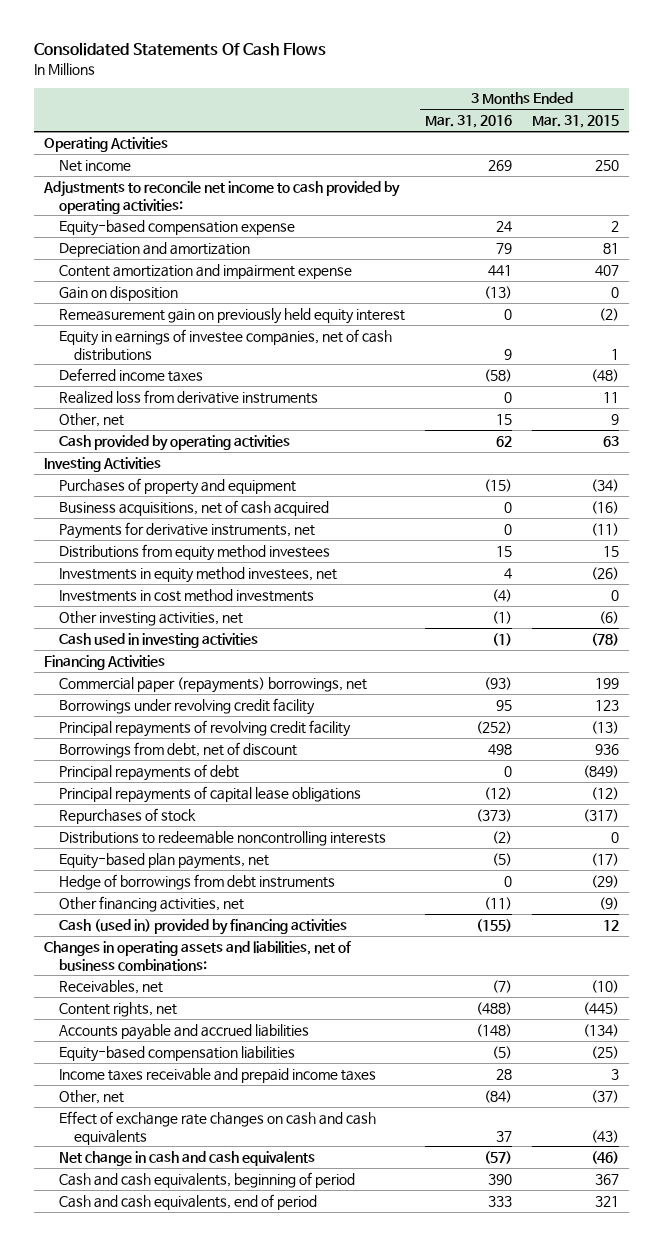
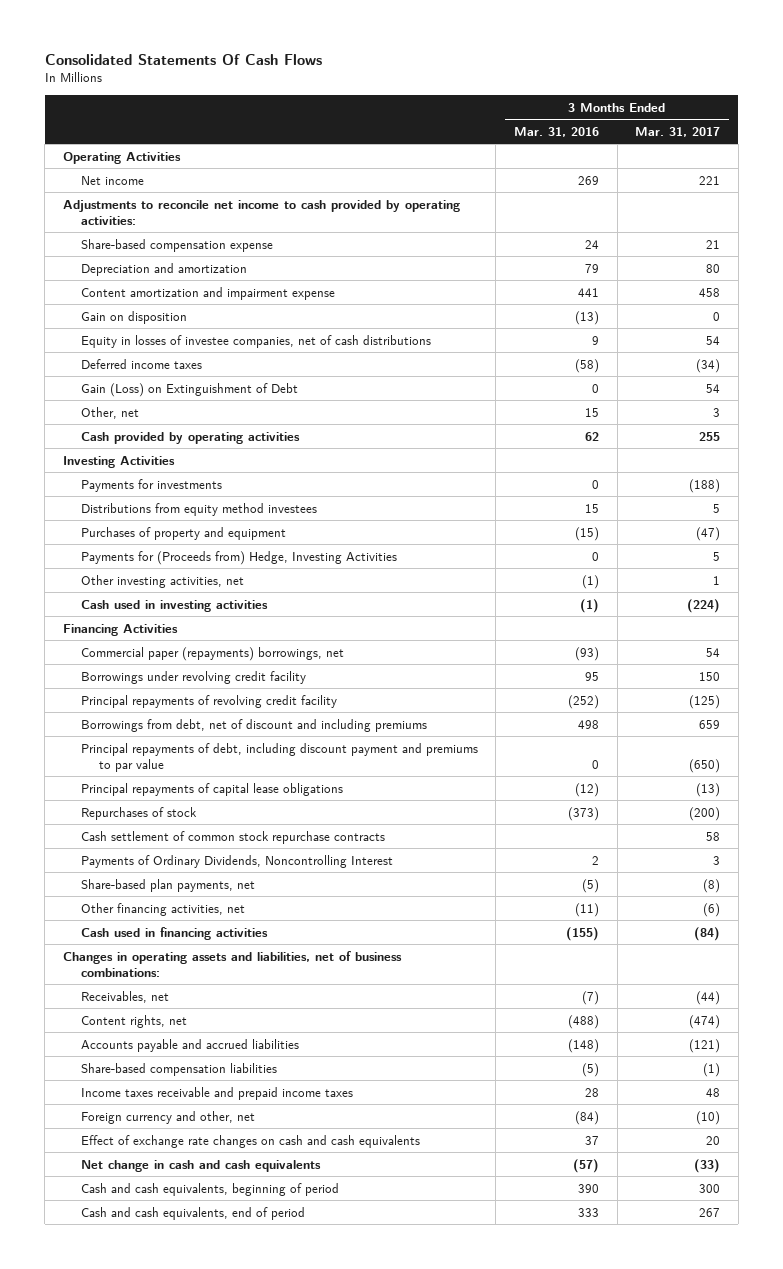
[531,115,619,129] Mar. 31, 2015 -> none
none -> [635,126,721,137] Mar. 31, 2017
[58,219,295,236] Equity-based compensation expense -> [80,238,273,252] Share-based compensation expense
[58,307,405,324] Remeasurement gain on previously held equity interest -> none
[58,328,392,361] Equity in earnings of investee companies, net of cash distributions -> [80,334,431,348] Equity in losses of investee companies, net of cash distributions
[58,389,318,404] Realized loss from derivative instruments -> none
none -> [80,382,298,397] Gain (Loss) on Extinguishment of Debt
[58,499,329,516] Business acquisitions, net of cash acquired -> none
[58,521,315,539] Payments for derivative instruments, net -> none
none -> [80,478,222,492] Payments for investments
[58,566,337,583] Investments in equity method investees, net -> none
[58,588,314,602] Investments in cost method investments -> none
[58,477,296,495] Purchases of property and equipment -> [80,526,286,540] Purchases of property and equipment
none -> [80,550,397,565] Payments for (Proceeds from) Hedge, Investing Activities
[58,741,297,758] Borrowings from debt, net of discount -> [80,718,427,732] Borrowings from debt, net of discount and including premiums
[58,763,239,781] Principal repayments of debt -> [80,742,478,772] Principal repayments of debt, including discount payment and premiums to par value
[58,873,335,890] Hedge of borrowings from debt instruments -> none
none -> [80,830,385,844] Cash settlement of common stock repurchase contracts
[58,830,386,846] Distributions to redeemable noncontrolling interests -> [80,854,393,868] Payments of Ordinary Dividends, Noncontrolling Interest
[491,830,512,844] (2) -> [592,855,600,865] 2
[58,852,269,869] Equity-based plan payments, net -> [80,878,255,892] Share-based plan payments, net
[58,918,347,935] Cash (used in) provided by financing activities -> [80,926,268,940] Cash used in financing activities
[58,1045,295,1062] Equity-based compensation liabilities -> [80,1062,277,1076] Share-based compensation liabilities
[58,1089,124,1104] Other, net -> [80,1110,255,1124] Foreign currency and other, net

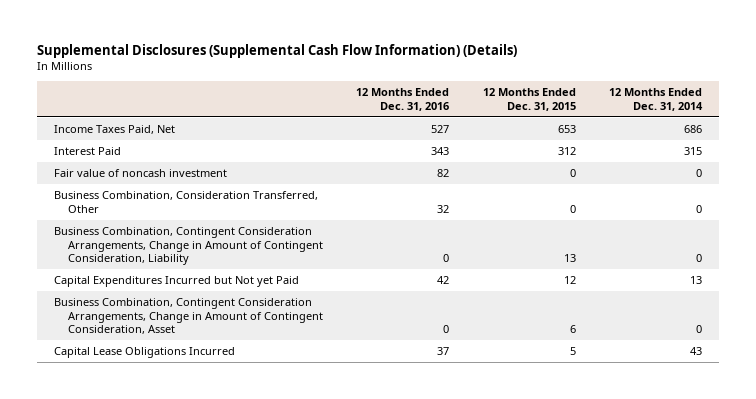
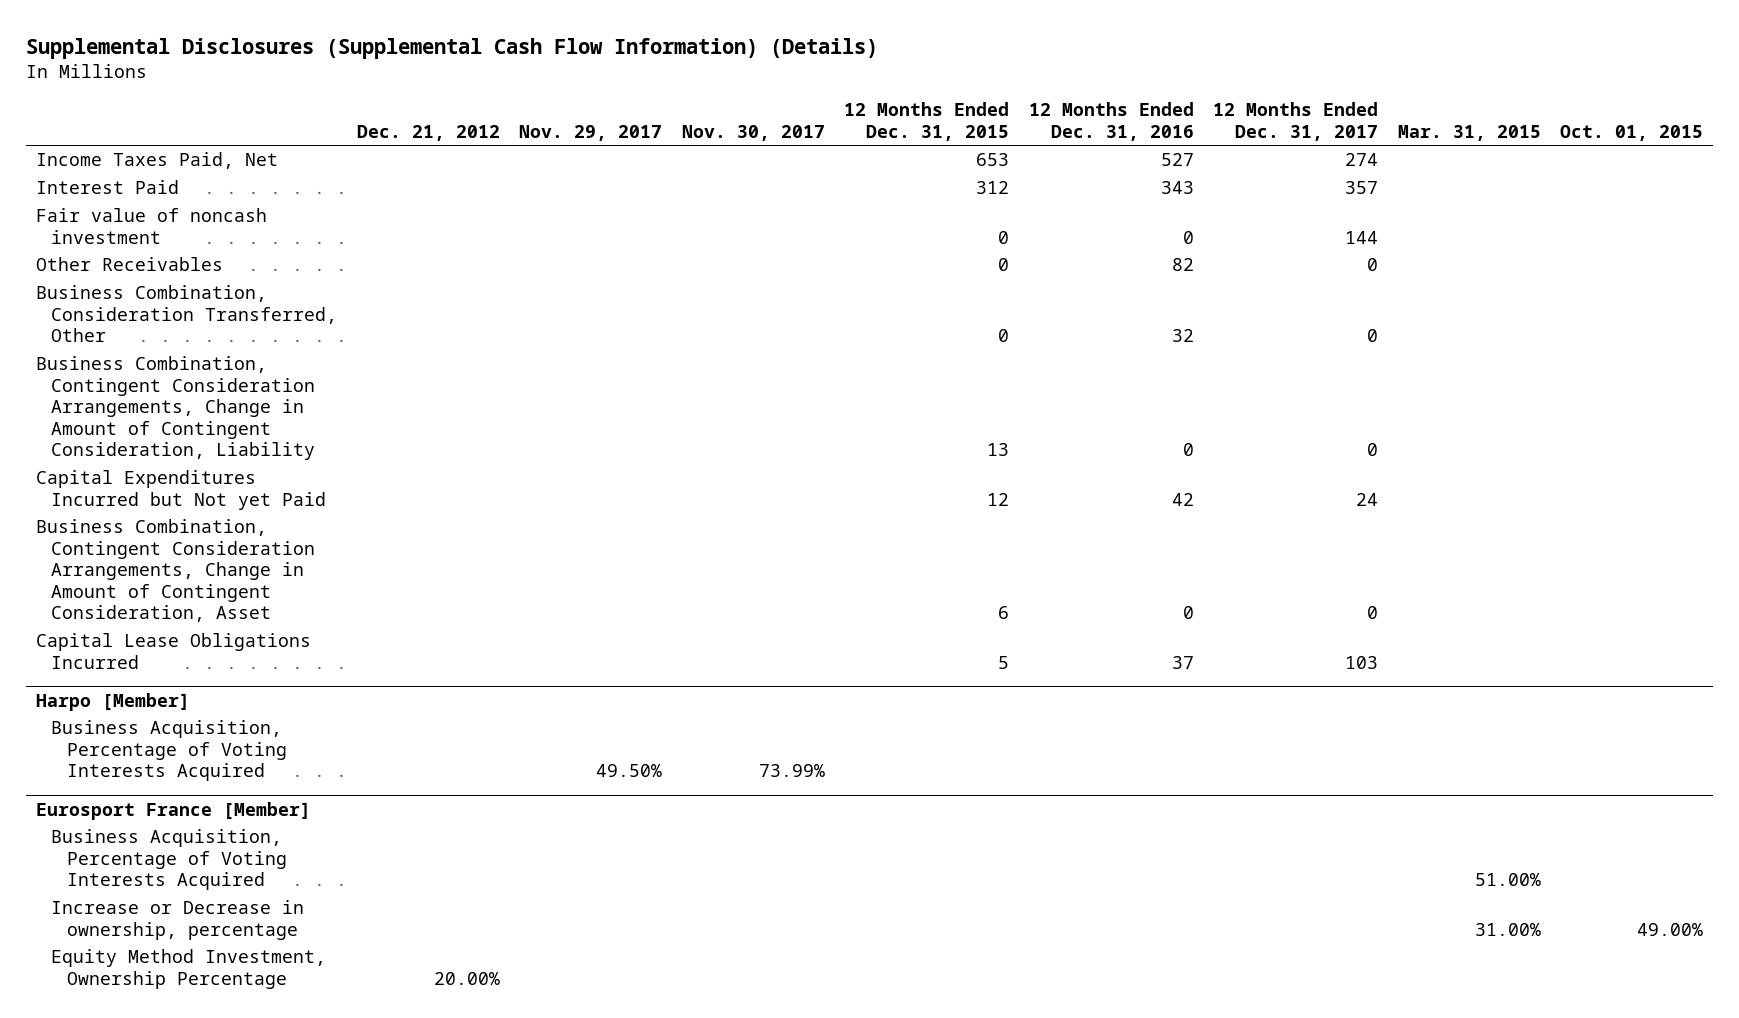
[609,88,704,111] 12 Months Ended Dec. 31, 2014 -> none
none -> [356,125,500,142] Dec. 21, 2012
none -> [519,125,663,142] Nov. 29, 2017
none -> [681,125,825,142] Nov. 30, 2017
none -> [1213,102,1379,142] 12 Months Ended Dec. 31, 2017
none -> [1397,125,1541,142] Mar. 31, 2015
none -> [1559,125,1703,142] Oct. 01, 2015
[437,169,450,178] 82 -> [1182,230,1194,244] 0
none -> [35,257,223,272] Other Receivables
none -> [35,693,190,712] Harpo [Member]
none -> [51,720,287,782] Business Acquisition, Percentage of Voting Interests Acquired
none -> [35,802,311,821] Eurosport France [Member]
none -> [51,829,287,891] Business Acquisition, Percentage of Voting Interests Acquired
none -> [51,900,305,940] Increase or Decrease in ownership, percentage
none -> [51,949,327,989] Equity Method Investment, Ownership Percentage

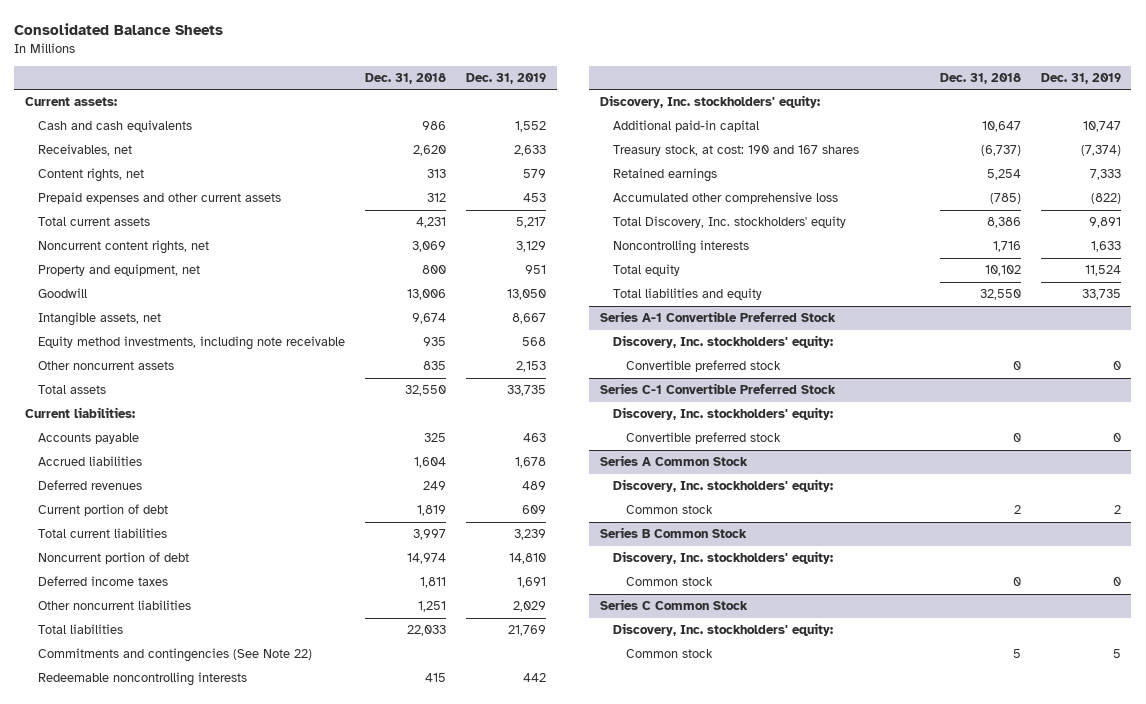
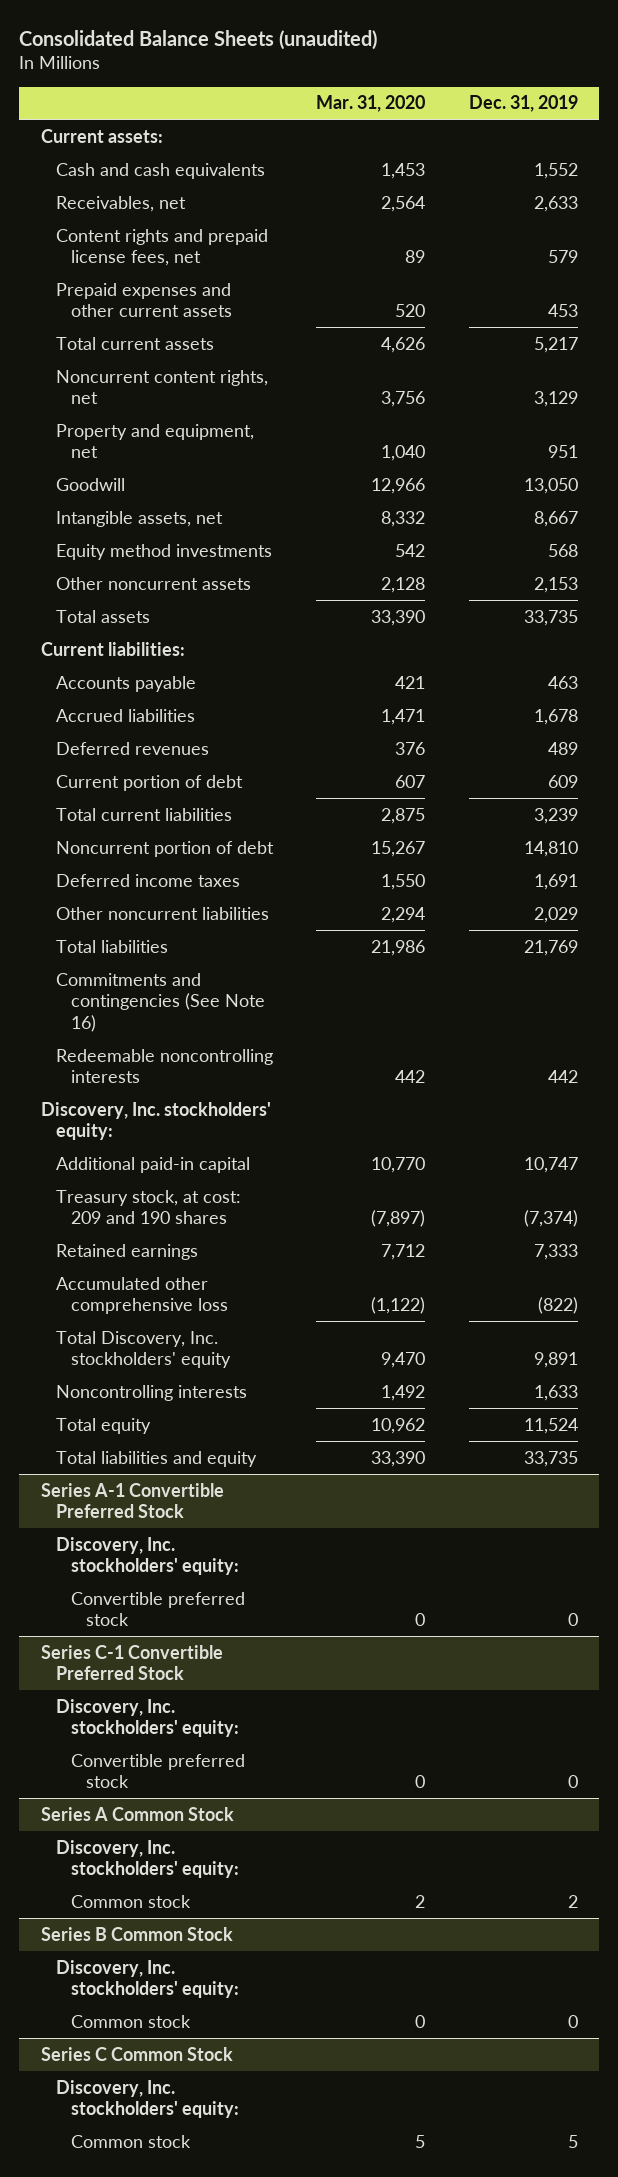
[14,22,224,35] Consolidated Balance Sheets -> [18,29,377,50] Consolidated Balance Sheets (unaudited)
[364,72,446,84] Dec. 31, 2018 -> none
none -> [316,95,426,113] Mar. 31, 2020
[37,168,144,183] Content rights, net -> [55,228,268,267] Content rights and prepaid license fees, net
[37,336,345,351] Equity method investments, including note receivable -> [55,543,272,560] Equity method investments
[37,648,312,663] Commitments and contingencies (See Note 22) -> [55,972,265,1032] Commitments and contingencies (See Note 16)
[612,145,859,157] Treasury stock, at cost: 190 and 167 shares -> [55,1189,241,1225] Treasury stock, at cost: 209 and 190 shares

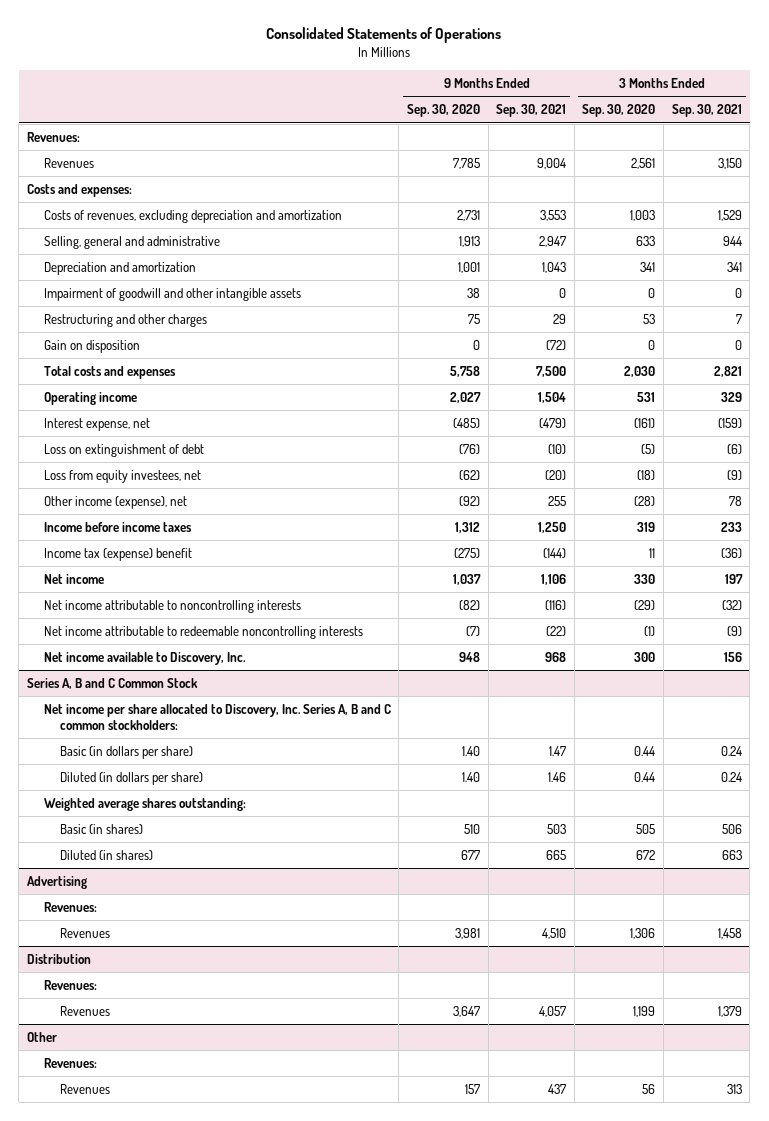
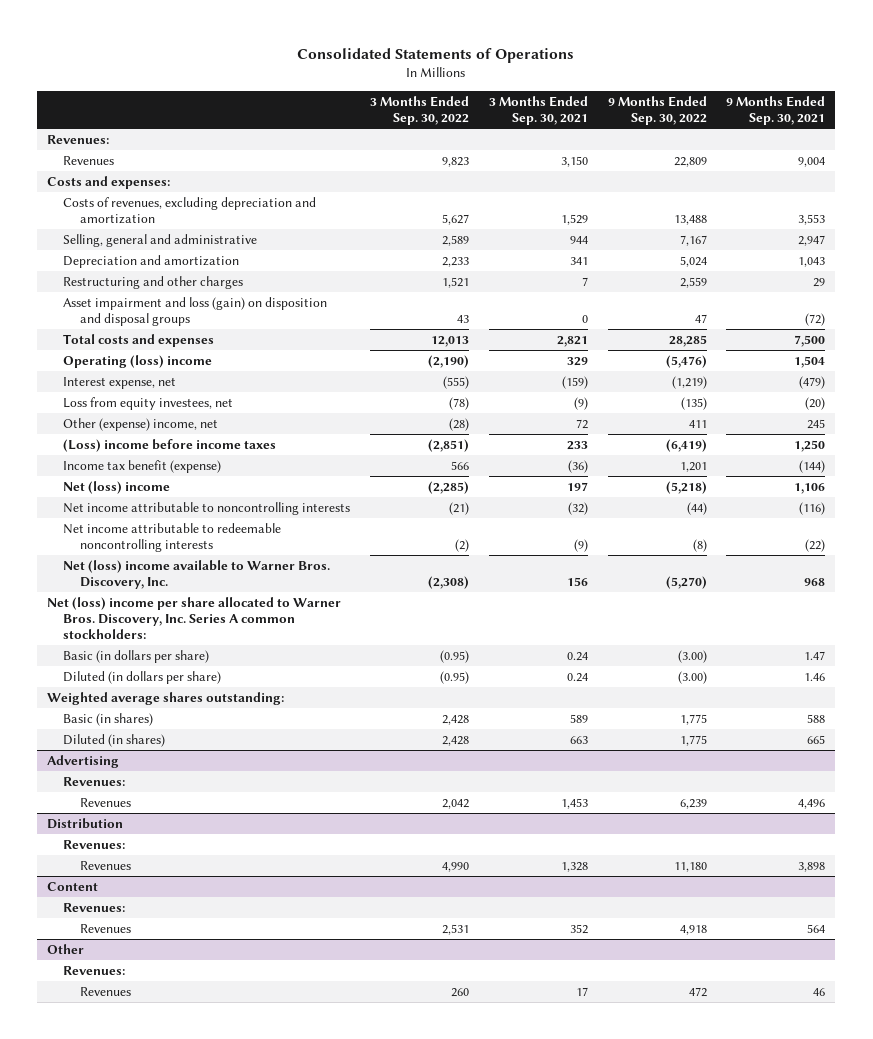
[406,104,480,118] Sep. 30, 2020 -> none
[582,104,656,118] Sep. 30, 2020 -> none
none -> [370,95,470,125] 3 Months Ended Sep. 30, 2022
none -> [607,95,707,125] 9 Months Ended Sep. 30, 2022
[43,287,301,301] Impairment of goodwill and other intangible assets -> none
[43,339,140,353] Gain on disposition -> none
none -> [63,297,328,327] Asset impairment and loss (gain) on disposition and disposal groups
[43,391,137,405] Operating income -> [63,355,213,369] Operating (loss) income
[43,443,204,457] Loss on extinguishment of debt -> none
[43,495,187,509] Other income (expense), net -> [63,418,219,432] Other (expense) income, net
[548,495,567,506] 255 -> [807,419,826,430] 245
[728,495,742,506] 78 -> [575,419,588,430] 72
[43,521,192,532] Income before income taxes -> [63,439,277,453] (Loss) income before income taxes
[43,547,192,561] Income tax (expense) benefit -> [63,460,222,474] Income tax benefit (expense)
[43,573,104,584] Net income -> [63,481,171,495] Net (loss) income
[27,677,199,689] Series A, B and C Common Stock -> none
[43,651,246,665] Net income available to Discovery, Inc. -> [63,560,331,590] Net (loss) income available to Warner Bros. Discovery, Inc.
[43,703,391,730] Net income per share allocated to Discovery, Inc. Series A, B and C common stockholders: -> [47,597,342,640] Net (loss) income per share allocated to Warner Bros. Discovery, Inc. Series A common stockholders:
[547,823,567,834] 503 -> [807,714,826,724] 588
[721,823,742,834] 506 -> [569,714,588,724] 589
[542,927,567,939] 4,510 -> [798,799,826,810] 4,496
[717,927,742,939] 1,458 -> [560,798,588,810] 1,453
[539,1005,567,1017] 4,057 -> [798,862,826,873] 3,898
[717,1005,742,1017] 1,379 -> [560,862,588,873] 1,328
none -> [47,882,99,892] Content
none -> [63,903,126,913] Revenues:
none -> [79,924,131,934] Revenues
[548,1083,567,1094] 437 -> [813,988,826,997] 46
[726,1083,742,1094] 313 -> [575,987,588,997] 17

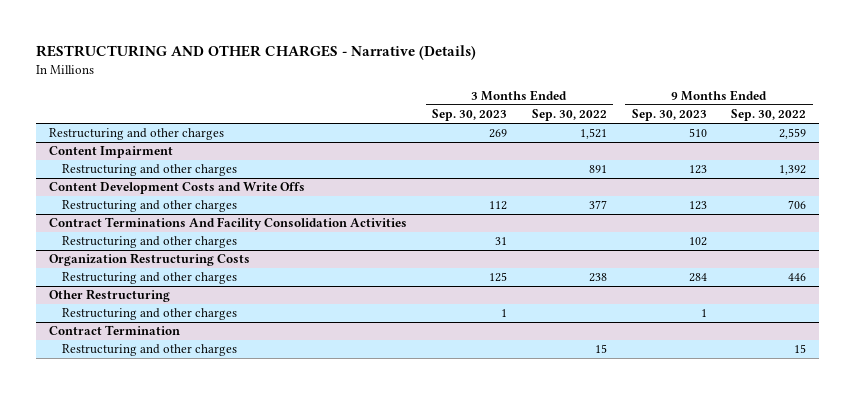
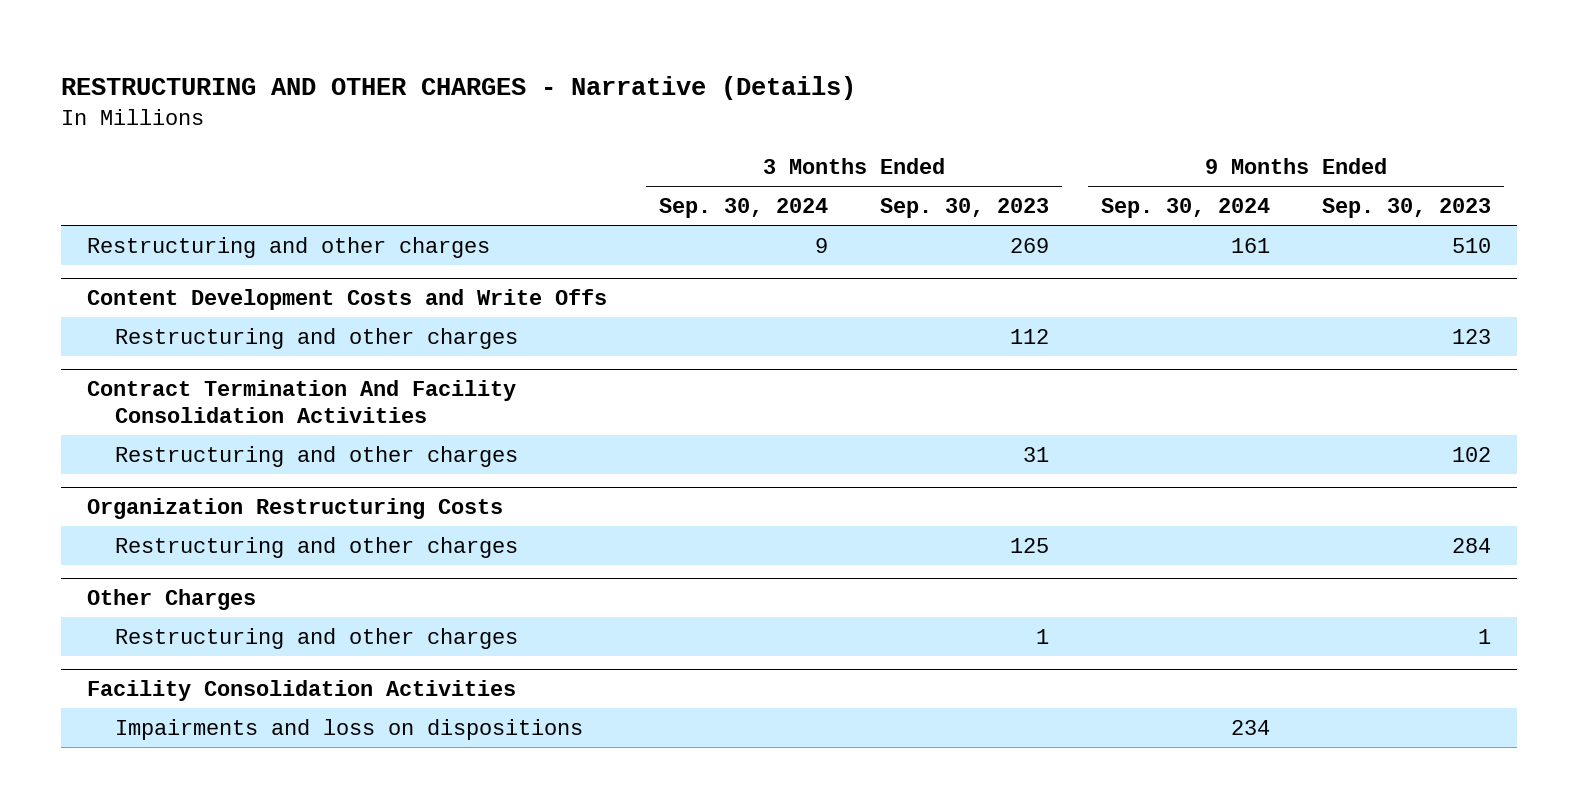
[531,109,607,122] Sep. 30, 2022 -> none
[731,109,807,122] Sep. 30, 2022 -> none
none -> [659,198,829,219] Sep. 30, 2024
none -> [1100,198,1270,219] Sep. 30, 2024
[48,146,173,159] Content Impairment -> none
[61,164,237,177] Restructuring and other charges -> none
[48,217,407,231] Contract Terminations And Facility Consolidation Activities -> [87,380,517,423] Contract Termination And Facility Consolidation Activities
[48,289,170,303] Other Restructuring -> [87,589,257,611] Other Charges
[48,325,180,336] Contract Termination -> none
[61,344,237,357] Restructuring and other charges -> none
none -> [87,680,517,702] Facility Consolidation Activities
none -> [115,718,584,740] Impairments and loss on dispositions

